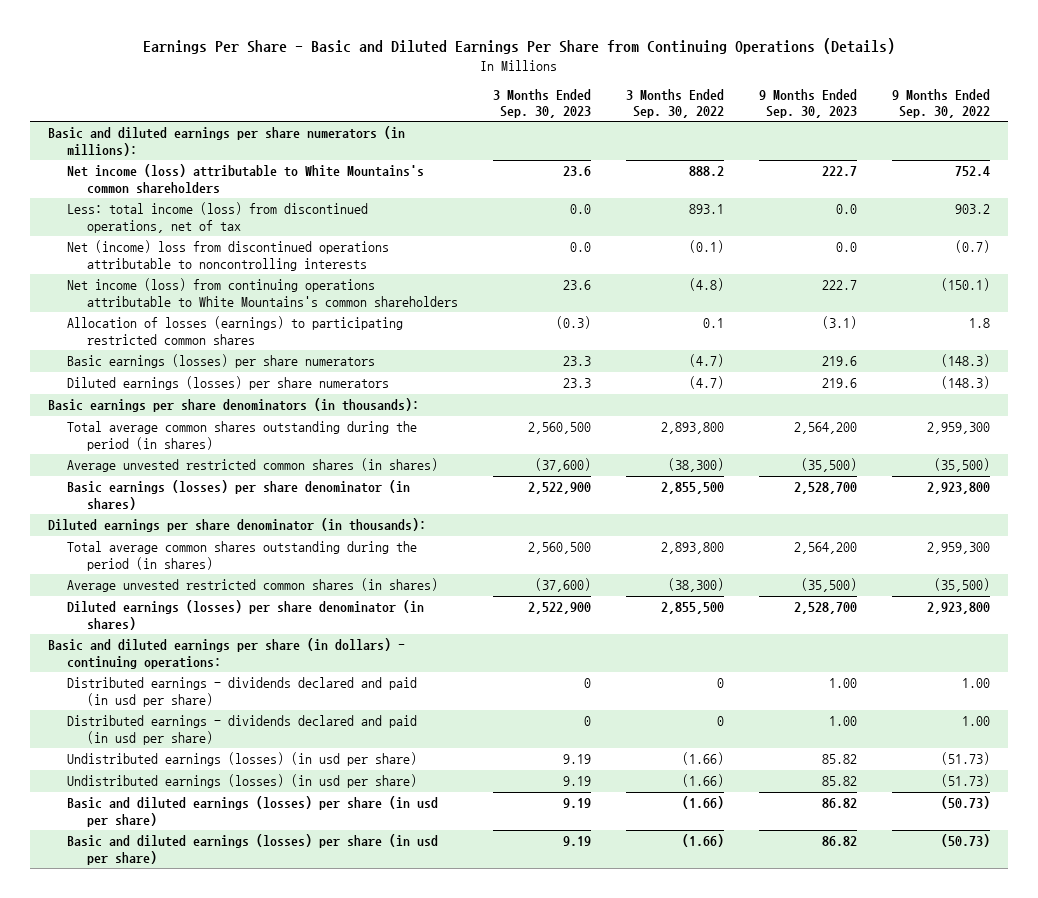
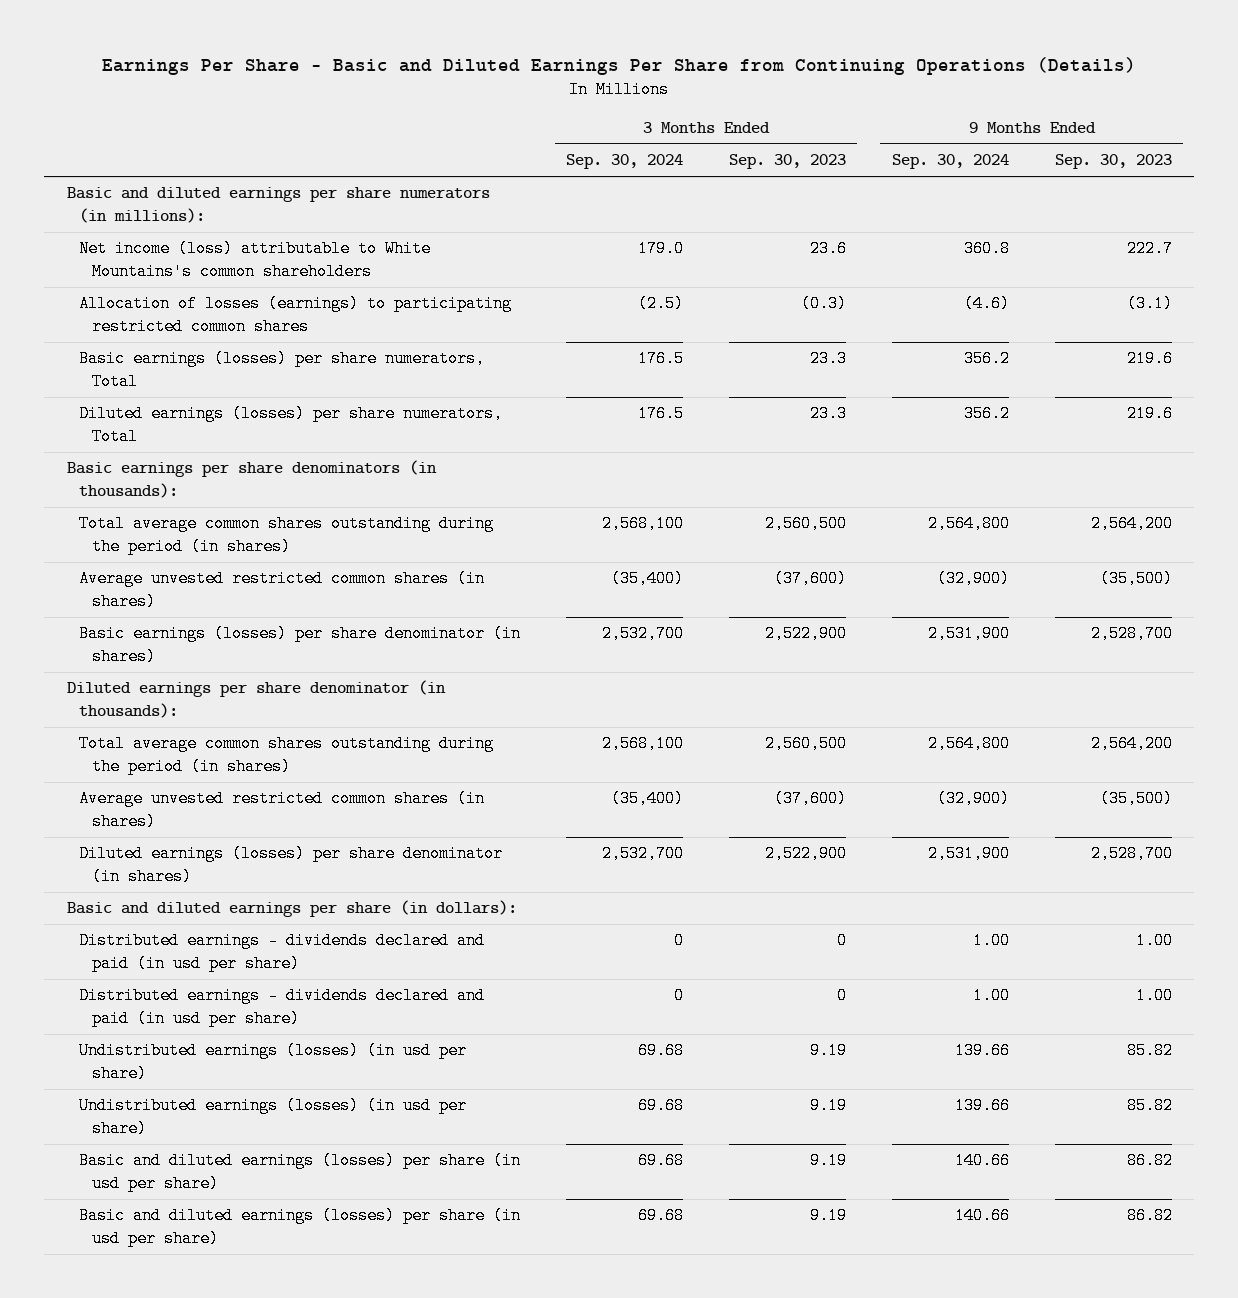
[626,88,725,119] 3 Months Ended Sep. 30, 2022 -> none
[892,88,991,119] 9 Months Ended Sep. 30, 2022 -> none
none -> [566,154,684,170] Sep. 30, 2024
none -> [891,154,1009,170] Sep. 30, 2024
[67,202,369,233] Less: total income (loss) from discontinued operations, net of tax -> none
[67,240,390,271] Net (income) loss from discontinued operations attributable to noncontrolling interests -> none
[67,278,459,307] Net income (loss) from continuing operations attributable to White Mountains's common shareholders -> none
[67,354,376,369] Basic earnings (losses) per share numerators -> [79,350,486,390] Basic earnings (losses) per share numerators, Total
[67,376,390,391] Diluted earnings (losses) per share numerators -> [79,405,504,445] Diluted earnings (losses) per share numerators, Total
[47,638,405,669] Basic and diluted earnings per share (in dollars) - continuing operations: -> [66,900,517,918] Basic and diluted earnings per share (in dollars):

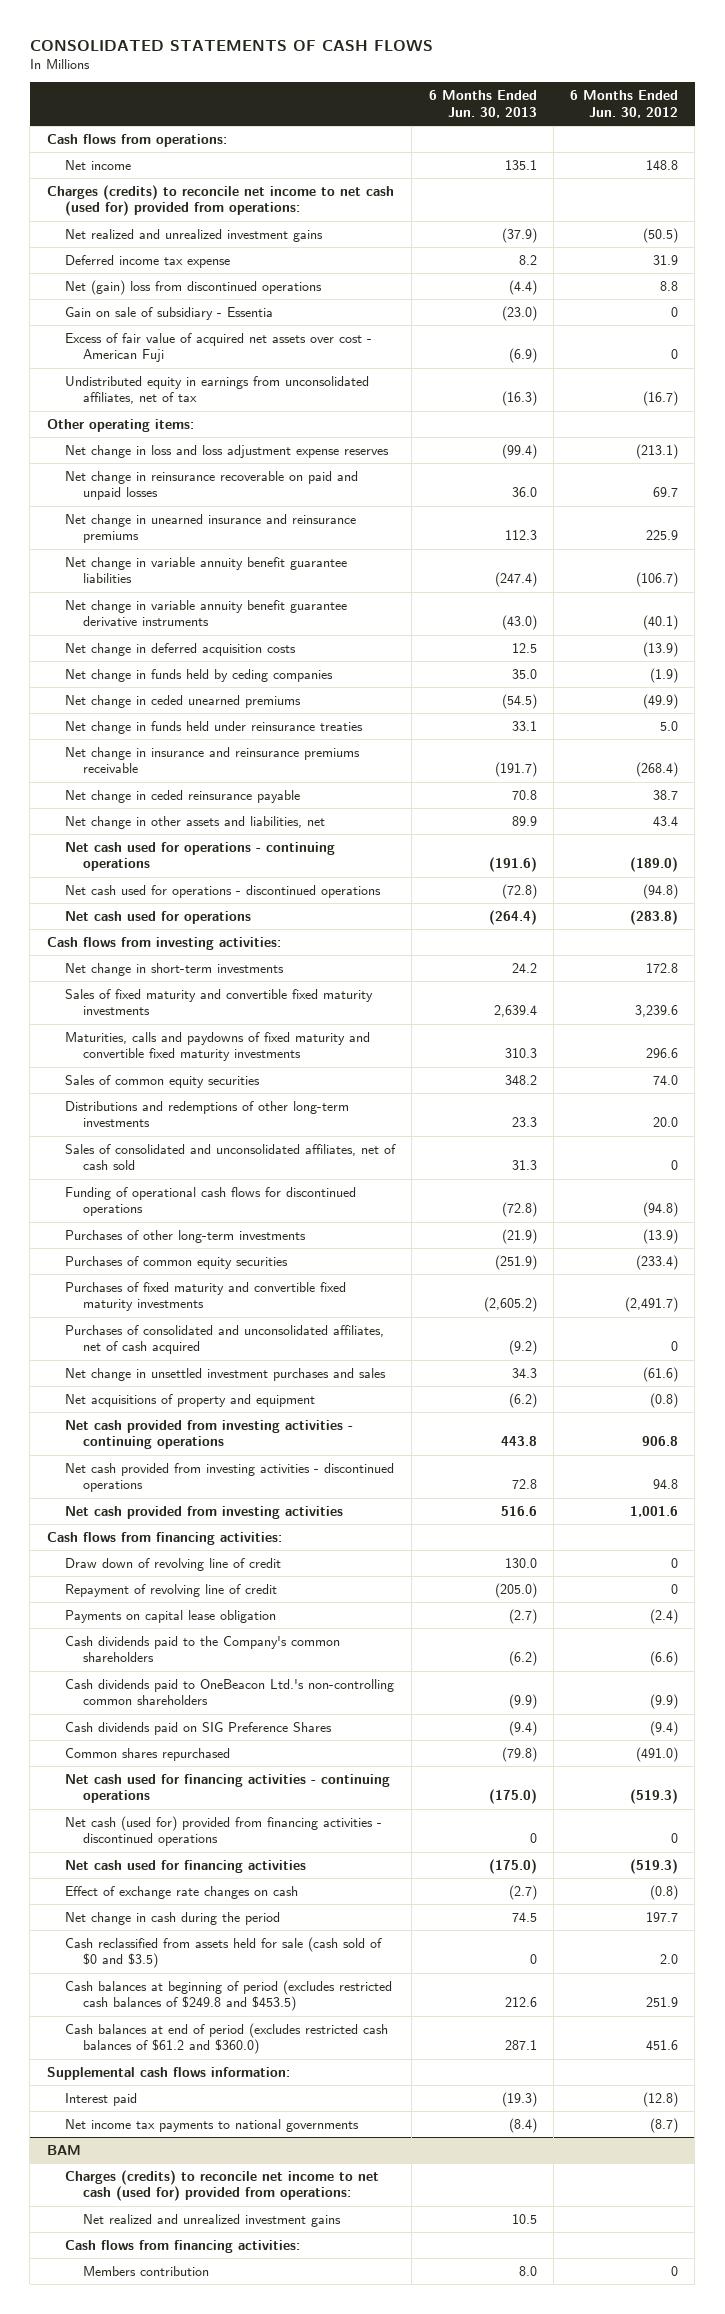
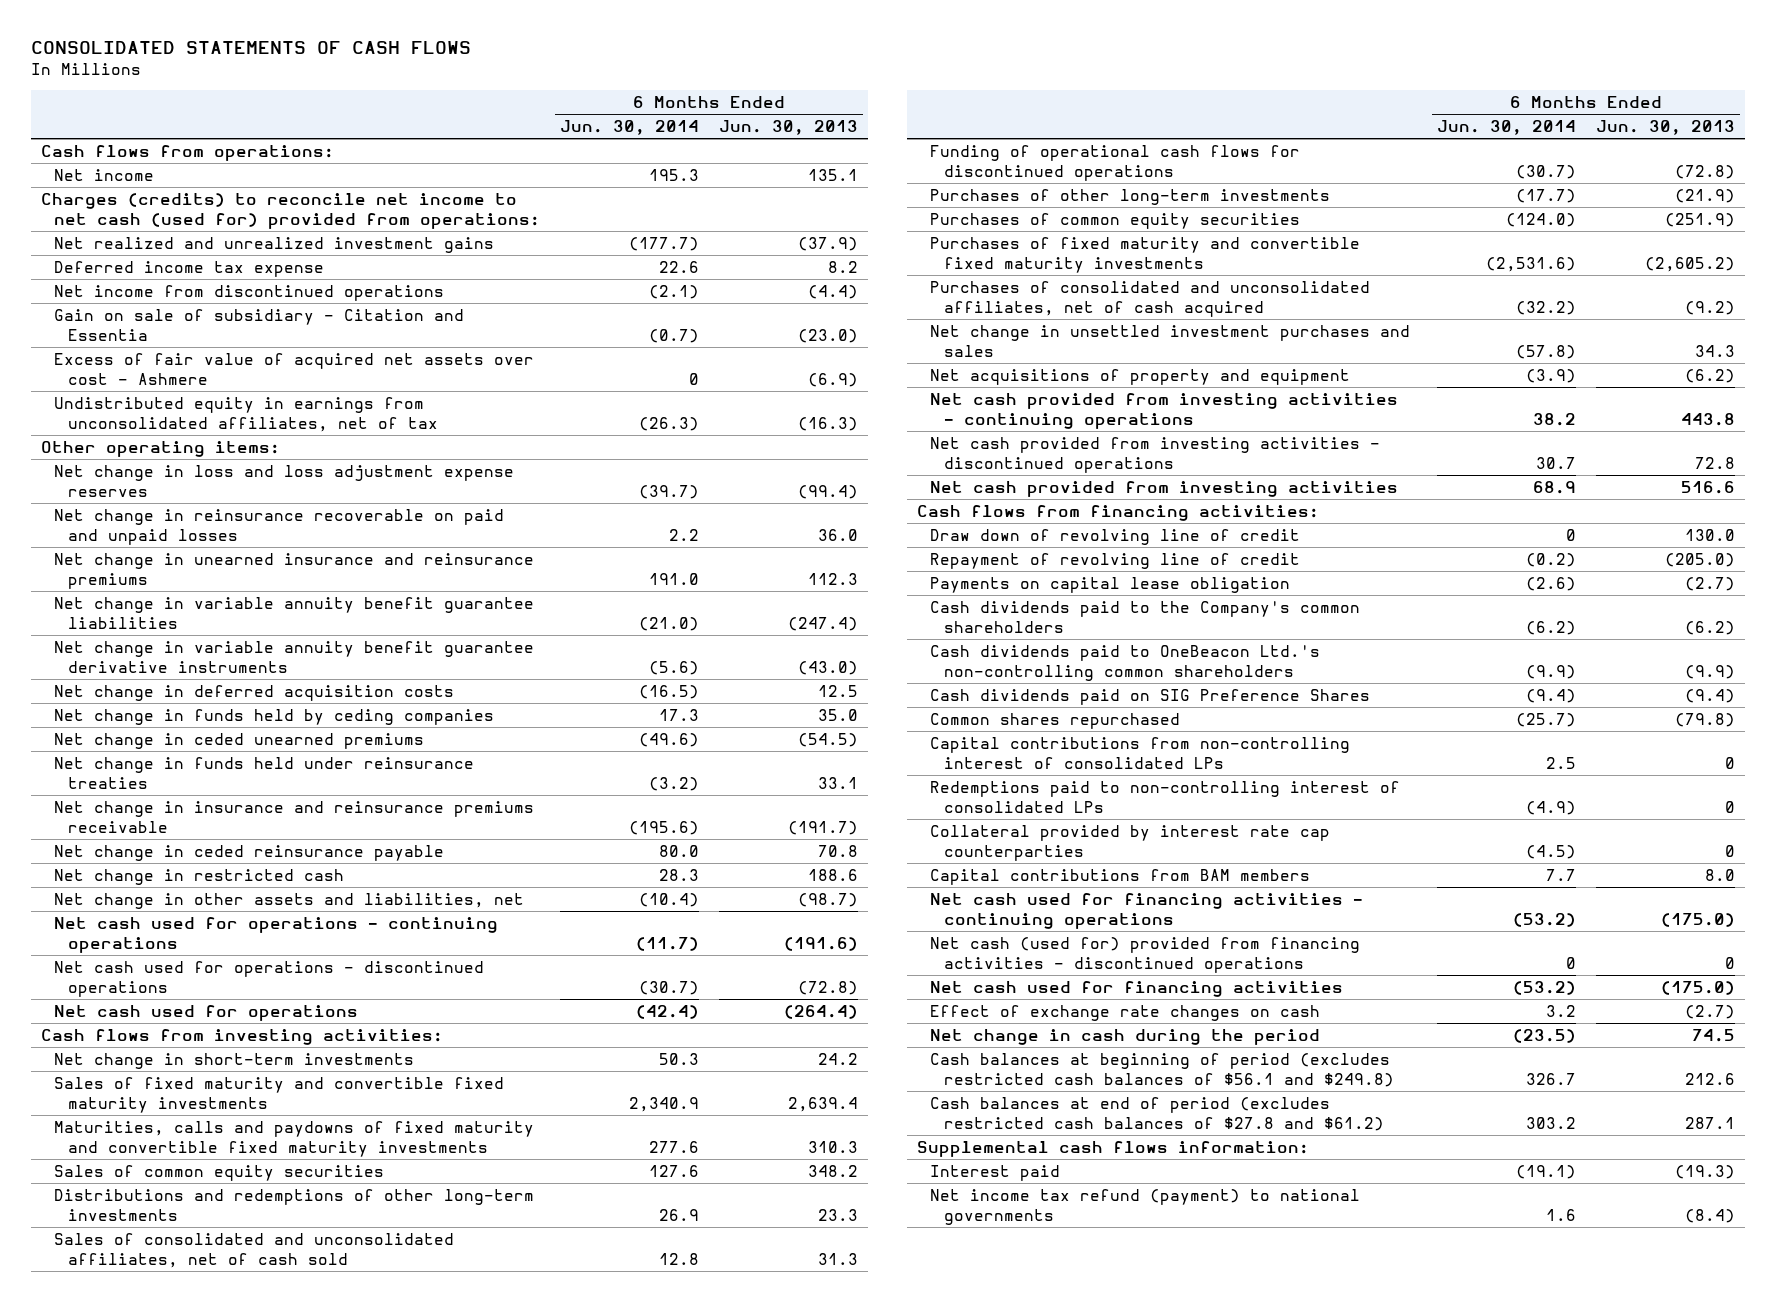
[570,90,679,118] 6 Months Ended Jun. 30, 2012 -> none
none -> [560,120,700,136] Jun. 30, 2014
[65,279,323,295] Net (gain) loss from discontinued operations -> [54,284,445,301] Net income from discontinued operations
[65,306,274,320] Gain on sale of subsidiary - Essentia -> [54,308,465,341] Gain on sale of subsidiary - Citation and Essentia
[65,332,373,363] Excess of fair value of acquired net assets over cost - American Fuji -> [54,352,535,385] Excess of fair value of acquired net assets over cost - Ashmere
none -> [54,868,345,885] Net change in restricted cash
[511,815,537,826] 89.9 -> [798,892,859,907] (98.7)
none -> [930,736,1351,769] Capital contributions from non-controlling interest of consolidated LPs
none -> [930,780,1401,813] Redemptions paid to non-controlling interest of consolidated LPs
none -> [930,824,1331,861] Collateral provided by interest rate cap counterparties
none -> [930,868,1311,885] Capital contributions from BAM members
[65,1936,383,1969] Cash reclassified from assets held for sale (cash sold of $0 and $3.5) -> none
[65,1979,393,2012] Cash balances at beginning of period (excludes restricted cash balances of $249.8 and $453.5) -> [930,1052,1395,1087] Cash balances at beginning of period (excludes restricted cash balances of $56.1 and $249.8)
[65,2022,389,2055] Cash balances at end of period (excludes restricted cash balances of $61.2 and $360.0) -> [930,1096,1385,1131] Cash balances at end of period (excludes restricted cash balances of $27.8 and $61.2)
[46,2144,81,2155] BAM -> none
[65,2169,380,2202] Charges (credits) to reconcile net income to net cash (used for) provided from operations: -> none
[83,2213,342,2227] Net realized and unrealized investment gains -> none
[65,2239,301,2253] Cash flows from financing activities: -> none
[83,2265,210,2276] Members contribution -> none
[65,2118,360,2132] Net income tax payments to national governments -> [930,1188,1361,1225] Net income tax refund (payment) to national governments

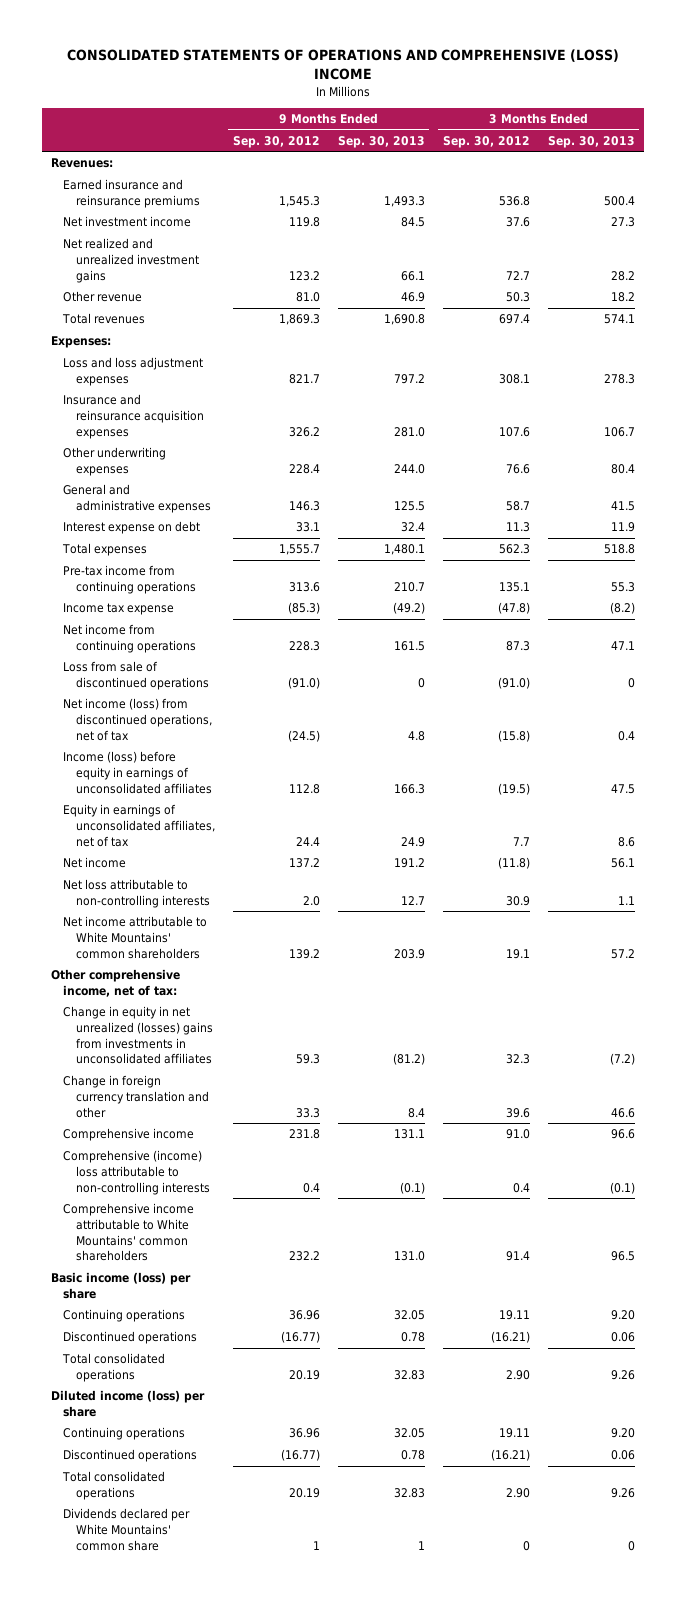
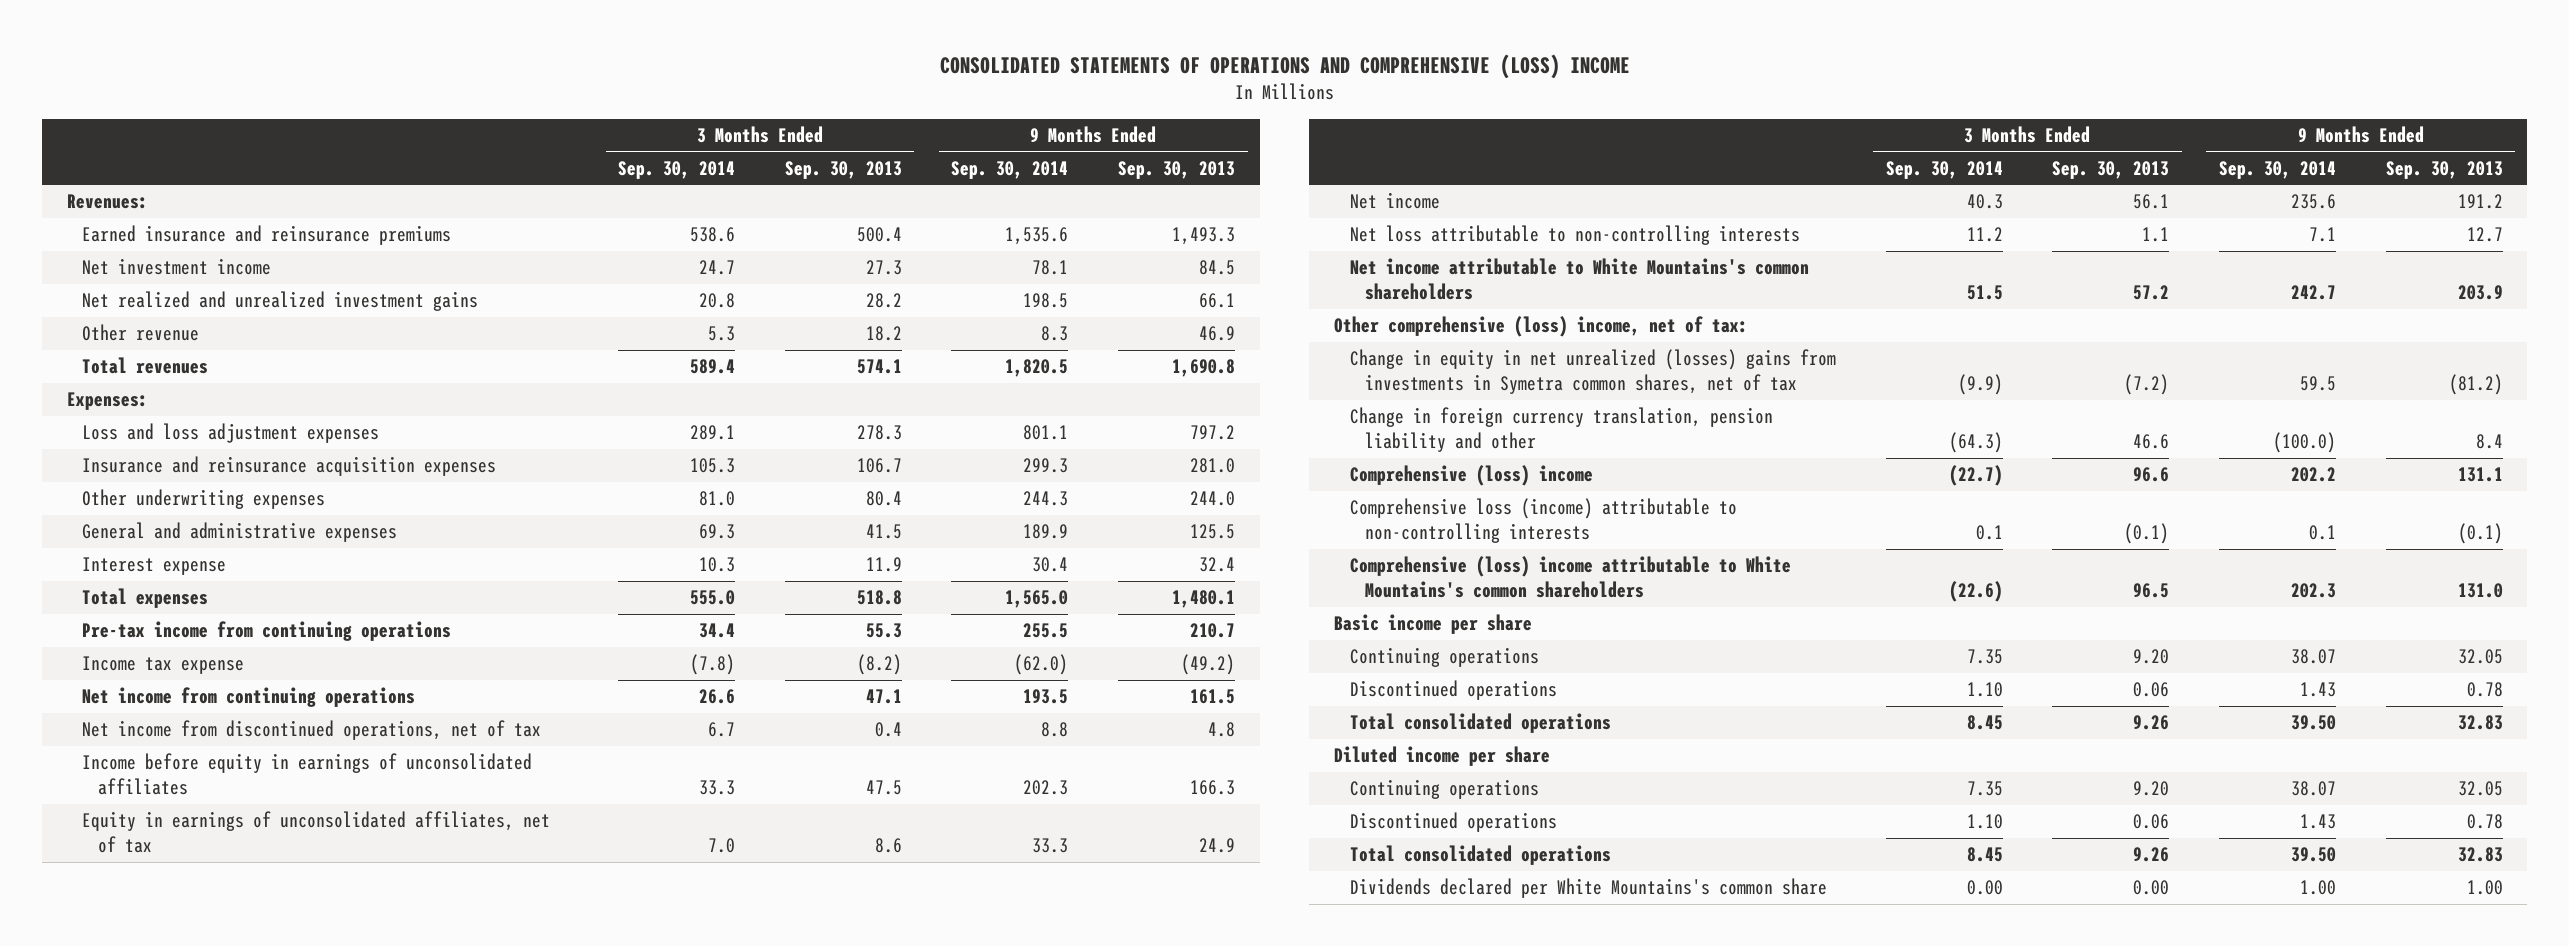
[232,135,320,148] Sep. 30, 2012 -> none
[442,135,530,148] Sep. 30, 2012 -> none
none -> [618,160,736,179] Sep. 30, 2014
none -> [951,160,1069,179] Sep. 30, 2014
[63,521,201,535] Interest expense on debt -> [82,557,227,576] Interest expense
[63,661,209,691] Loss from sale of discontinued operations -> none
[63,698,212,741] Net income (loss) from discontinued operations, net of tax -> [82,720,542,741] Net income from discontinued operations, net of tax
[63,751,212,794] Income (loss) before equity in earnings of unconsolidated affiliates -> [82,753,533,796] Income before equity in earnings of unconsolidated affiliates
[63,916,208,959] Net income attributable to White Mountains' common shareholders -> [1349,258,1809,301] Net income attributable to White Mountains's common shareholders
[50,969,180,998] Other comprehensive income, net of tax: -> [1334,316,1749,338] Other comprehensive (loss) income, net of tax:
[63,1006,213,1065] Change in equity in net unrealized (losses) gains from investments in unconsolidated affiliates -> [1349,349,1836,395] Change in equity in net unrealized (losses) gains from investments in Symetra common shares, net of tax
[63,1075,209,1118] Change in foreign currency translation and other -> [1349,407,1773,453] Change in foreign currency translation, pension liability and other
[63,1128,195,1142] Comprehensive income -> [1349,465,1593,487] Comprehensive (loss) income
[63,1150,210,1195] Comprehensive (income) loss attributable to non-controlling interests -> [1349,498,1737,544] Comprehensive loss (income) attributable to non-controlling interests
[63,1203,195,1262] Comprehensive income attributable to White Mountains' common shareholders -> [1349,556,1791,599] Comprehensive (loss) income attributable to White Mountains's common shareholders
[50,1272,191,1300] Basic income (loss) per share -> [1334,614,1533,635] Basic income per share
[50,1390,205,1418] Diluted income (loss) per share -> [1334,746,1551,767] Diluted income per share
[63,1508,191,1551] Dividends declared per White Mountains' common share -> [1349,878,1827,899] Dividends declared per White Mountains's common share
[417,1540,425,1550] 1 -> [2466,880,2503,896] 1.00
[627,1540,635,1551] 0 -> [2133,880,2170,896] 0.00

